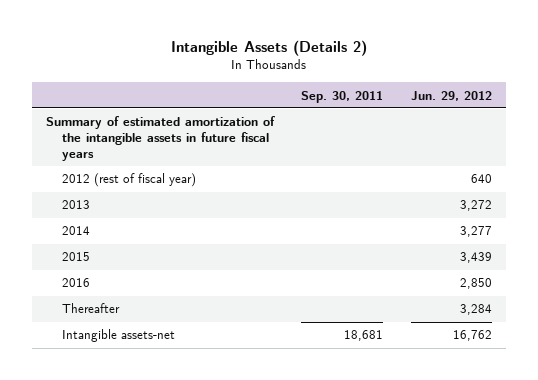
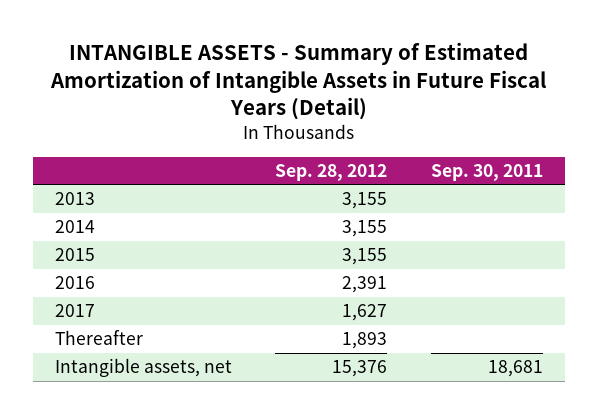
[170,39,367,56] Intangible Assets (Details 2) -> [49,42,546,121] INTANGIBLE ASSETS - Summary of Estimated Amortization of Intangible Assets in Future Fiscal Years (Detail)
[411,90,493,101] Jun. 29, 2012 -> none
none -> [275,163,388,181] Sep. 28, 2012
[45,116,275,161] Summary of estimated amortization of the intangible assets in future fiscal years -> none
[61,173,196,188] 2012 (rest of fiscal year) -> none
none -> [54,304,95,318] 2017
[61,329,175,343] Intangible assets-net -> [54,358,232,378] Intangible assets, net

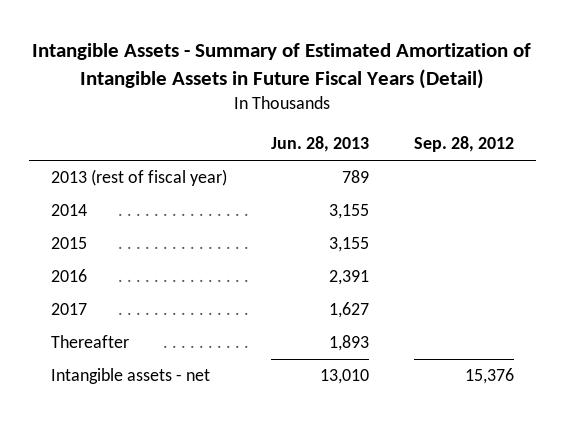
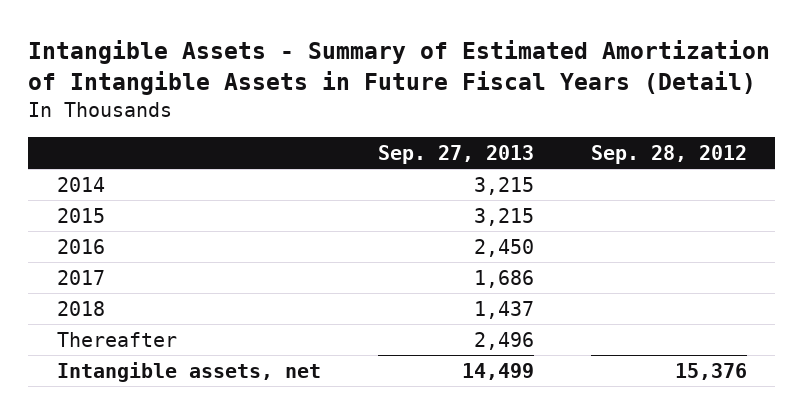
[271,136,370,153] Jun. 28, 2013 -> none
none -> [377,144,534,164] Sep. 27, 2013
[51,169,228,187] 2013 (rest of fiscal year) -> none
none -> [56,300,105,316] 2018
[51,368,211,385] Intangible assets - net -> [56,361,321,382] Intangible assets, net

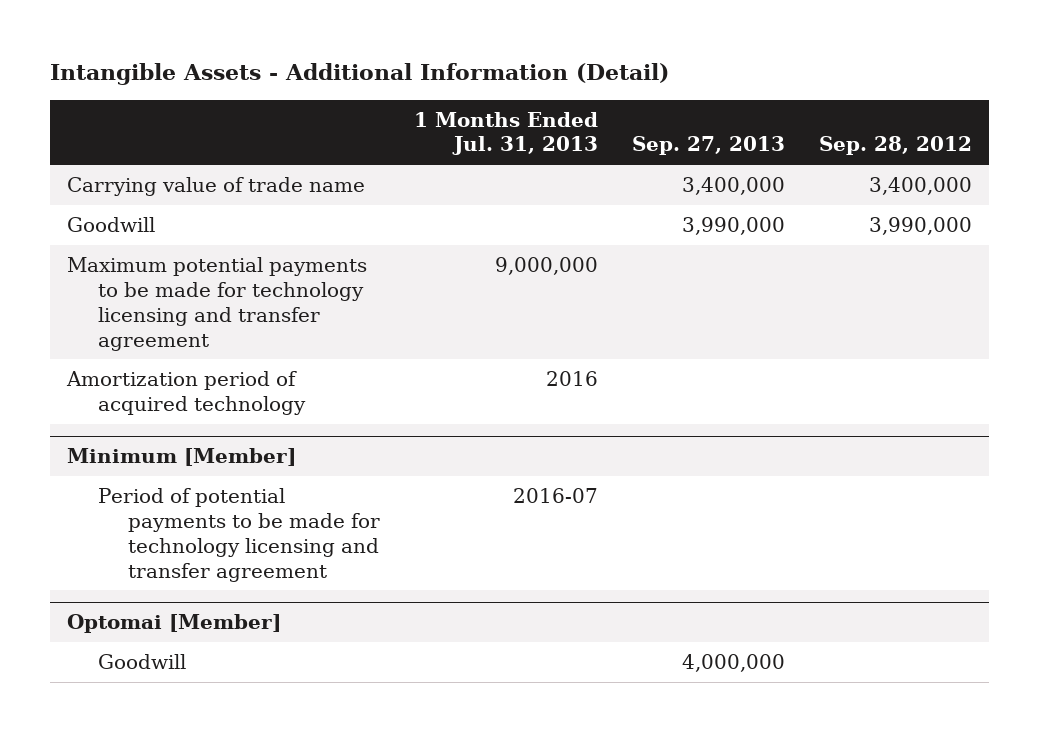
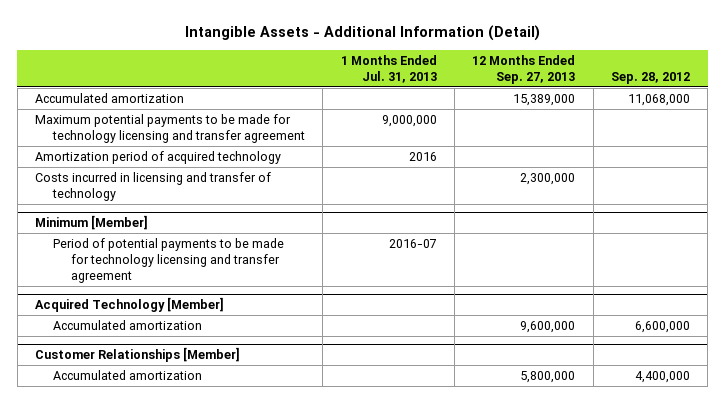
[632,136,786,156] Sep. 27, 2013 -> none
none -> [472,54,576,84] 12 Months Ended Sep. 27, 2013
[67,176,366,196] Carrying value of trade name -> none
[67,216,156,232] Goodwill -> none
none -> [34,93,184,104] Accumulated amortization
none -> [34,172,271,202] Costs incurred in licensing and transfer of technology
[67,614,282,634] Optomai [Member] -> none
[97,653,186,669] Goodwill -> none
none -> [34,297,224,313] Acquired Technology [Member]
none -> [53,320,203,331] Accumulated amortization
none -> [34,347,240,363] Customer Relationships [Member]
none -> [53,370,203,381] Accumulated amortization

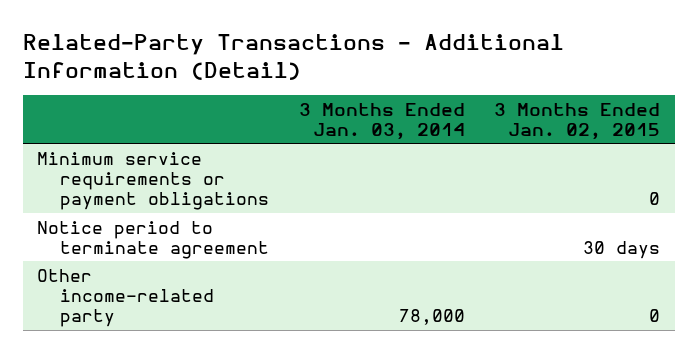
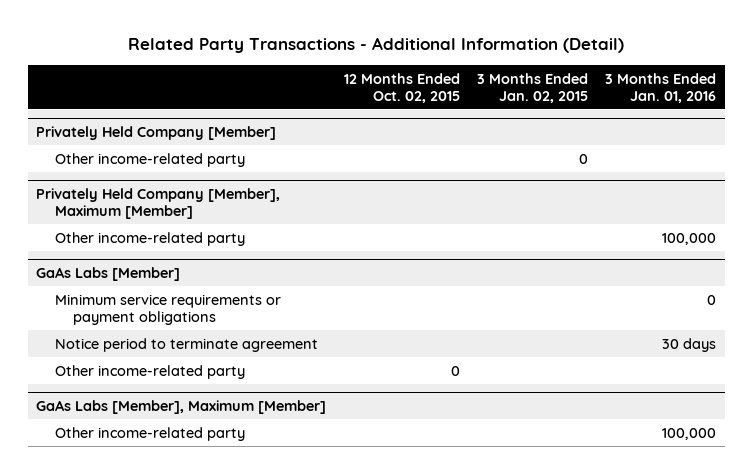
[22,34,564,80] Related-Party Transactions - Additional Information (Detail) -> [128,37,625,54] Related Party Transactions - Additional Information (Detail)
[298,102,465,141] 3 Months Ended Jan. 03, 2014 -> none
none -> [343,72,460,103] 12 Months Ended Oct. 02, 2015
none -> [605,72,717,103] 3 Months Ended Jan. 01, 2016
[37,151,270,211] Minimum service requirements or payment obligations -> none
[37,220,270,260] Notice period to terminate agreement -> none
[37,268,215,328] Other income-related party -> none
none -> [36,126,277,141] Privately Held Company [Member]
none -> [54,152,245,167] Other income-related party
none -> [36,188,281,220] Privately Held Company [Member], Maximum [Member]
none -> [54,231,245,246] Other income-related party
none -> [36,267,181,282] GaAs Labs [Member]
none -> [54,293,281,325] Minimum service requirements or payment obligations
none -> [54,337,318,352] Notice period to terminate agreement
none -> [54,364,245,379] Other income-related party
none -> [36,400,327,415] GaAs Labs [Member], Maximum [Member]
none -> [54,426,245,441] Other income-related party

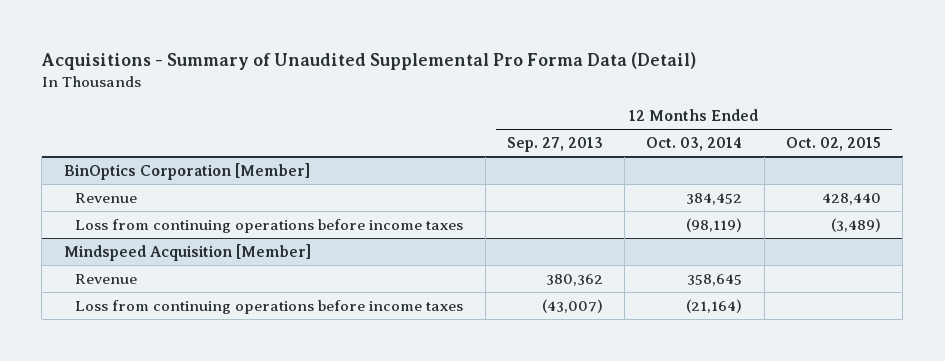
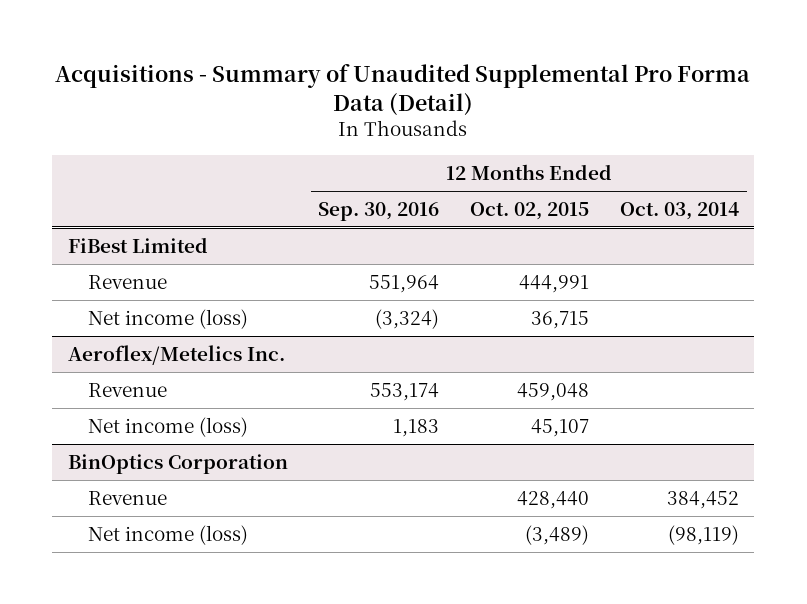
[506,136,603,152] Sep. 27, 2013 -> none
none -> [318,201,440,221] Sep. 30, 2016
none -> [67,236,208,253] FiBest Limited
none -> [88,274,168,289] Revenue
none -> [88,308,249,329] Net income (loss)
none -> [67,344,285,365] Aeroflex/Metelics Inc.
none -> [88,382,168,397] Revenue
none -> [88,416,249,437] Net income (loss)
[63,162,310,180] BinOptics Corporation [Member] -> [67,453,288,474] BinOptics Corporation
[63,243,311,261] Mindspeed Acquisition [Member] -> none
[75,273,138,284] Revenue -> none
[75,299,464,314] Loss from continuing operations before income taxes -> none
[75,218,464,233] Loss from continuing operations before income taxes -> [88,524,249,545] Net income (loss)

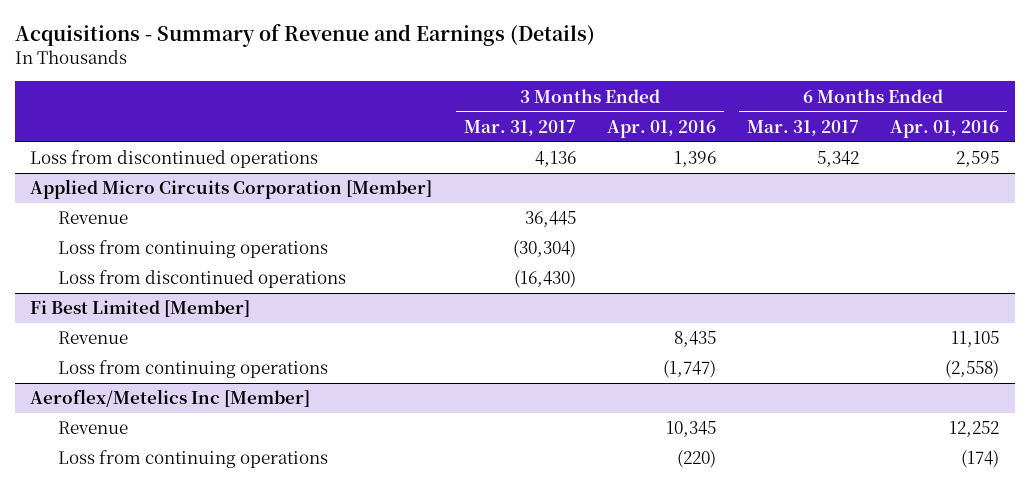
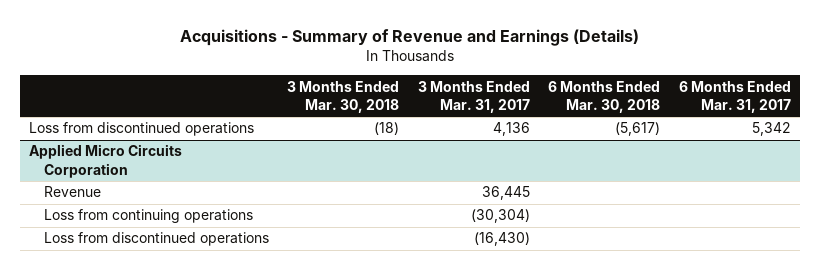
[606,119,716,138] Apr. 01, 2016 -> none
[890,119,1000,138] Apr. 01, 2016 -> none
none -> [287,80,400,113] 3 Months Ended Mar. 30, 2018
none -> [548,80,661,113] 6 Months Ended Mar. 30, 2018
[30,179,433,200] Applied Micro Circuits Corporation [Member] -> [29,144,183,178] Applied Micro Circuits Corporation
[30,300,251,318] Fi Best Limited [Member] -> none
[57,331,128,345] Revenue -> none
[57,360,328,379] Loss from continuing operations -> none
[30,389,311,408] Aeroflex/Metelics Inc [Member] -> none
[57,421,128,435] Revenue -> none
[57,450,328,469] Loss from continuing operations -> none

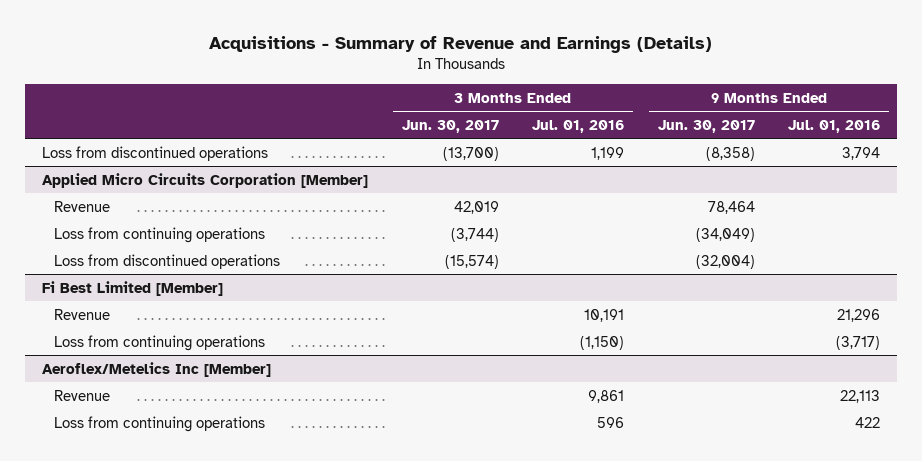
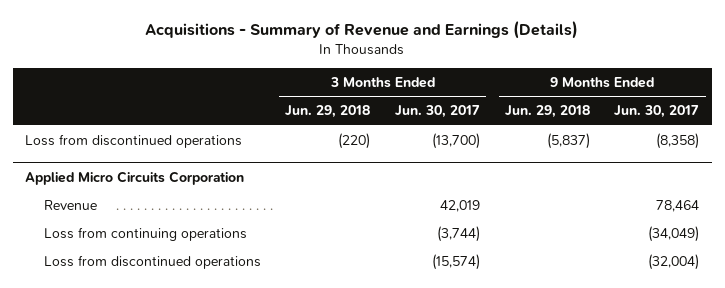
[532,119,625,133] Jul. 01, 2016 -> none
[788,119,881,133] Jul. 01, 2016 -> none
none -> [285,105,371,119] Jun. 29, 2018
none -> [504,105,590,119] Jun. 29, 2018
[42,172,369,188] Applied Micro Circuits Corporation [Member] -> [25,170,245,185] Applied Micro Circuits Corporation
[42,280,224,296] Fi Best Limited [Member] -> none
[53,308,110,320] Revenue -> none
[53,334,265,351] Loss from continuing operations -> none
[42,361,272,377] Aeroflex/Metelics Inc [Member] -> none
[53,389,110,401] Revenue -> none
[53,415,265,432] Loss from continuing operations -> none

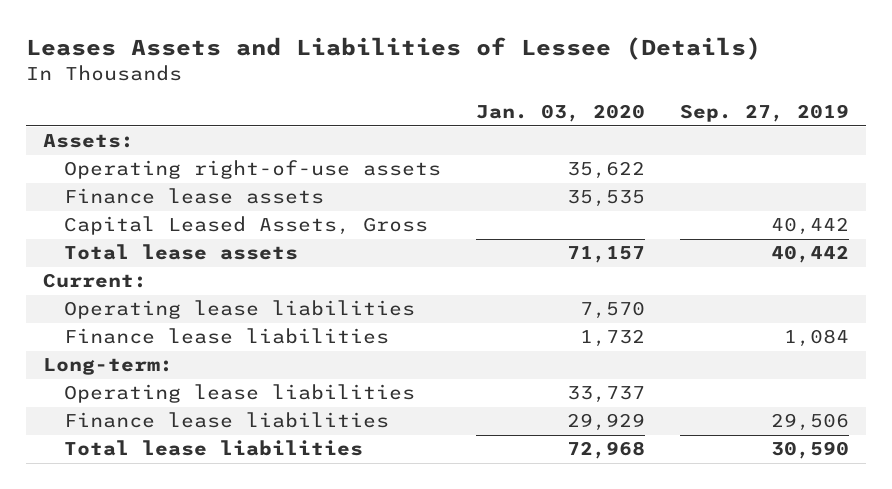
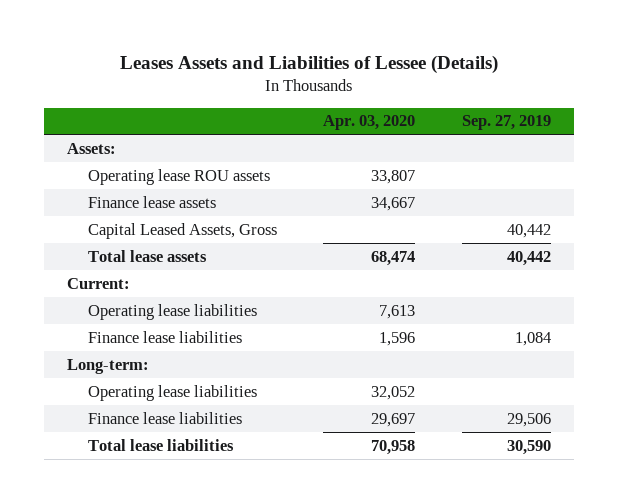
[475,104,645,123] Jan. 03, 2020 -> none
none -> [323,115,416,131] Apr. 03, 2020
[63,160,441,180] Operating right-of-use assets -> [87,168,270,185] Operating lease ROU assets

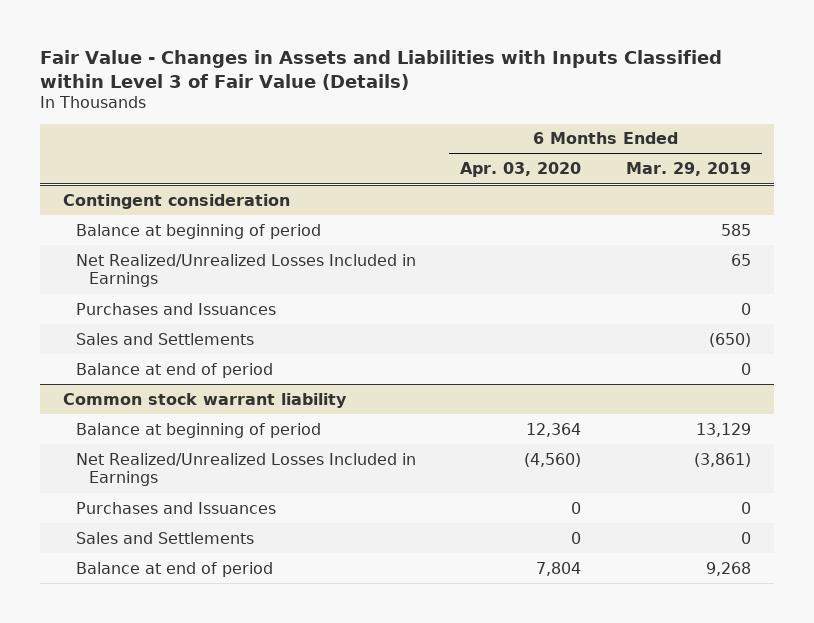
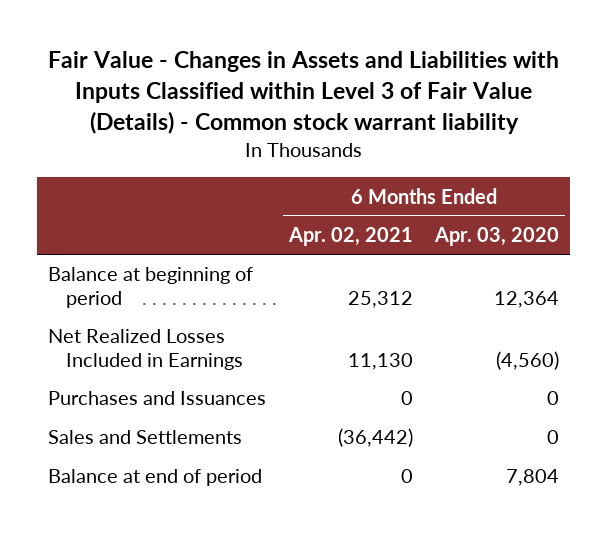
[40,50,723,90] Fair Value - Changes in Assets and Liabilities with Inputs Classified within Level 3 of Fair Value (Details) -> [47,50,559,135] Fair Value - Changes in Assets and Liabilities with Inputs Classified within Level 3 of Fair Value (Details) - Common stock warrant liability
[626,162,752,177] Mar. 29, 2019 -> none
none -> [287,227,413,247] Apr. 02, 2021
[62,193,290,209] Contingent consideration -> none
[75,223,321,239] Balance at beginning of period -> none
[75,253,416,288] Net Realized/Unrealized Losses Included in Earnings -> none
[75,302,276,315] Purchases and Issuances -> none
[75,332,254,345] Sales and Settlements -> none
[75,362,273,378] Balance at end of period -> none
[62,392,347,408] Common stock warrant liability -> none
[75,452,416,487] Net Realized/Unrealized Losses Included in Earnings -> [48,329,243,370] Net Realized Losses Included in Earnings

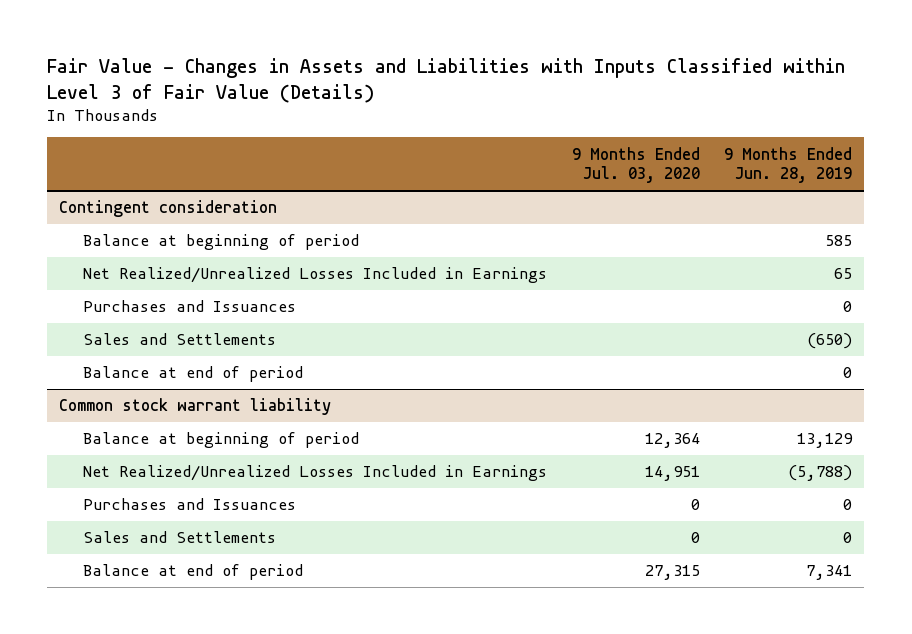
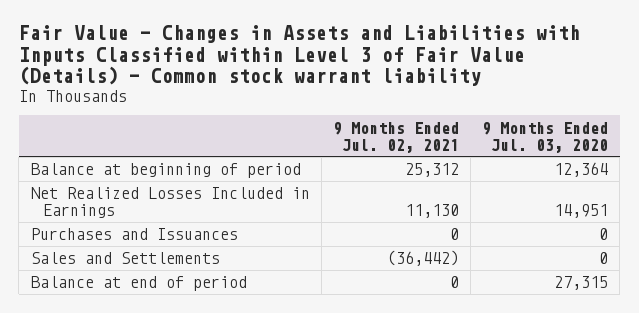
[47,57,846,103] Fair Value - Changes in Assets and Liabilities with Inputs Classified within Level 3 of Fair Value (Details) -> [18,25,580,86] Fair Value - Changes in Assets and Liabilities with Inputs Classified within Level 3 of Fair Value (Details) - Common stock warrant liability
[724,146,853,184] 9 Months Ended Jun. 28, 2019 -> none
none -> [332,121,459,153] 9 Months Ended Jul. 02, 2021
[59,200,278,218] Contingent consideration -> none
[83,234,360,251] Balance at beginning of period -> none
[83,267,548,284] Net Realized/Unrealized Losses Included in Earnings -> none
[83,300,297,313] Purchases and Issuances -> none
[83,333,277,346] Sales and Settlements -> none
[83,366,304,383] Balance at end of period -> none
[59,398,332,416] Common stock warrant liability -> none
[83,465,548,482] Net Realized/Unrealized Losses Included in Earnings -> [30,187,310,219] Net Realized Losses Included in Earnings

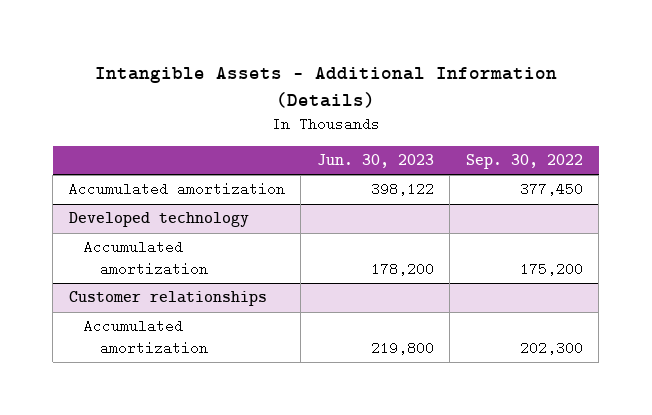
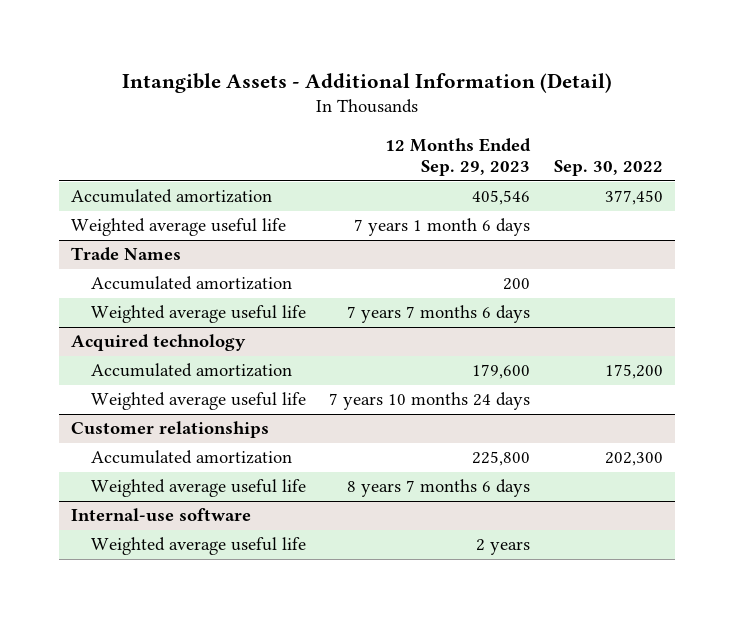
[94,67,557,108] Intangible Assets - Additional Information (Details) -> [122,72,613,93] Intangible Assets - Additional Information (Detail)
[316,154,434,169] Jun. 30, 2023 -> none
none -> [385,138,532,177] 12 Months Ended Sep. 29, 2023
none -> [71,218,287,237] Weighted average useful life
none -> [71,247,182,262] Trade Names
none -> [90,276,292,291] Accumulated amortization
none -> [90,305,306,324] Weighted average useful life
[68,212,249,228] Developed technology -> [71,334,247,352] Acquired technology
none -> [90,392,306,411] Weighted average useful life
none -> [90,479,306,498] Weighted average useful life
none -> [71,508,252,523] Internal-use software
none -> [90,537,306,556] Weighted average useful life

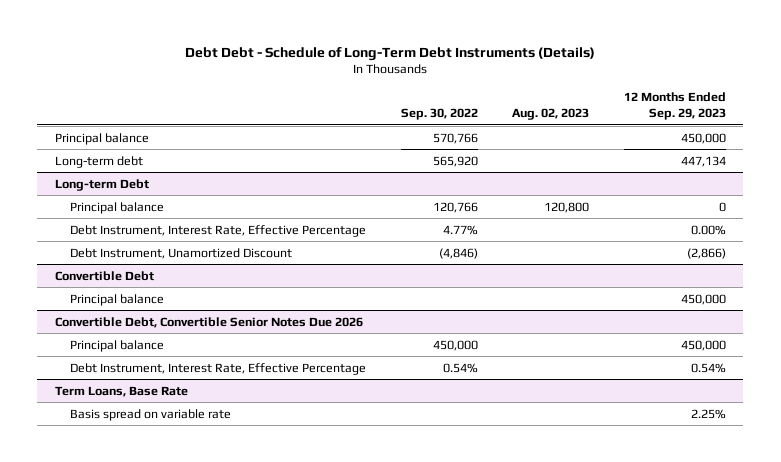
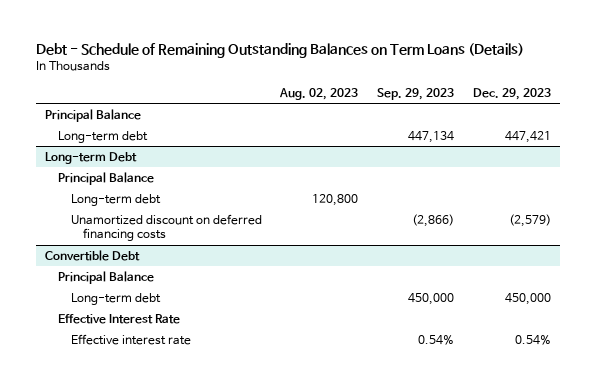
[185,46,596,61] Debt Debt - Schedule of Long-Term Debt Instruments (Details) -> [35,43,524,59] Debt - Schedule of Remaining Outstanding Balances on Term Loans (Details)
[400,108,478,121] Sep. 30, 2022 -> none
[624,92,727,121] 12 Months Ended Sep. 29, 2023 -> none
none -> [376,88,454,101] Sep. 29, 2023
none -> [472,88,551,101] Dec. 29, 2023
[54,132,149,145] Principal balance -> [44,108,141,122] Principal Balance
[70,224,367,237] Debt Instrument, Interest Rate, Effective Percentage -> none
none -> [57,171,154,185] Principal Balance
[70,201,165,214] Principal balance -> [70,193,161,206] Long-term debt
[70,247,293,259] Debt Instrument, Unamortized Discount -> [70,213,262,242] Unamortized discount on deferred financing costs
[54,316,363,328] Convertible Debt, Convertible Senior Notes Due 2026 -> none
[70,339,165,352] Principal balance -> none
[70,362,367,375] Debt Instrument, Interest Rate, Effective Percentage -> none
[54,385,188,397] Term Loans, Base Rate -> none
[70,408,232,421] Basis spread on variable rate -> none
none -> [57,270,154,284] Principal Balance
[70,293,165,306] Principal balance -> [70,292,161,305] Long-term debt
none -> [57,313,180,324] Effective Interest Rate
none -> [70,333,191,345] Effective interest rate

